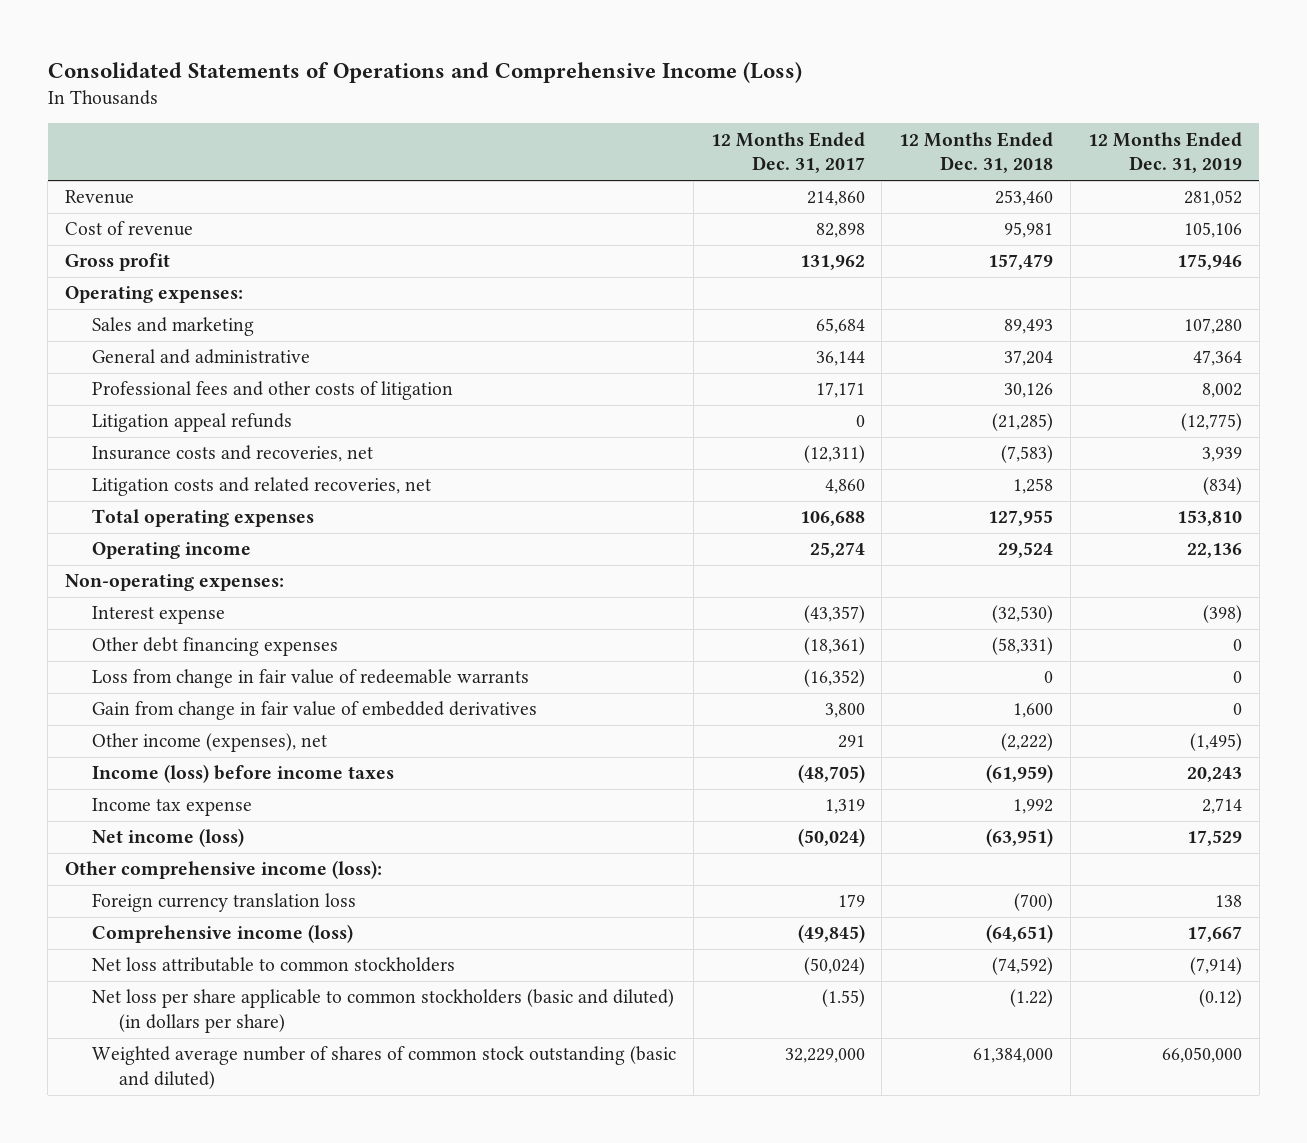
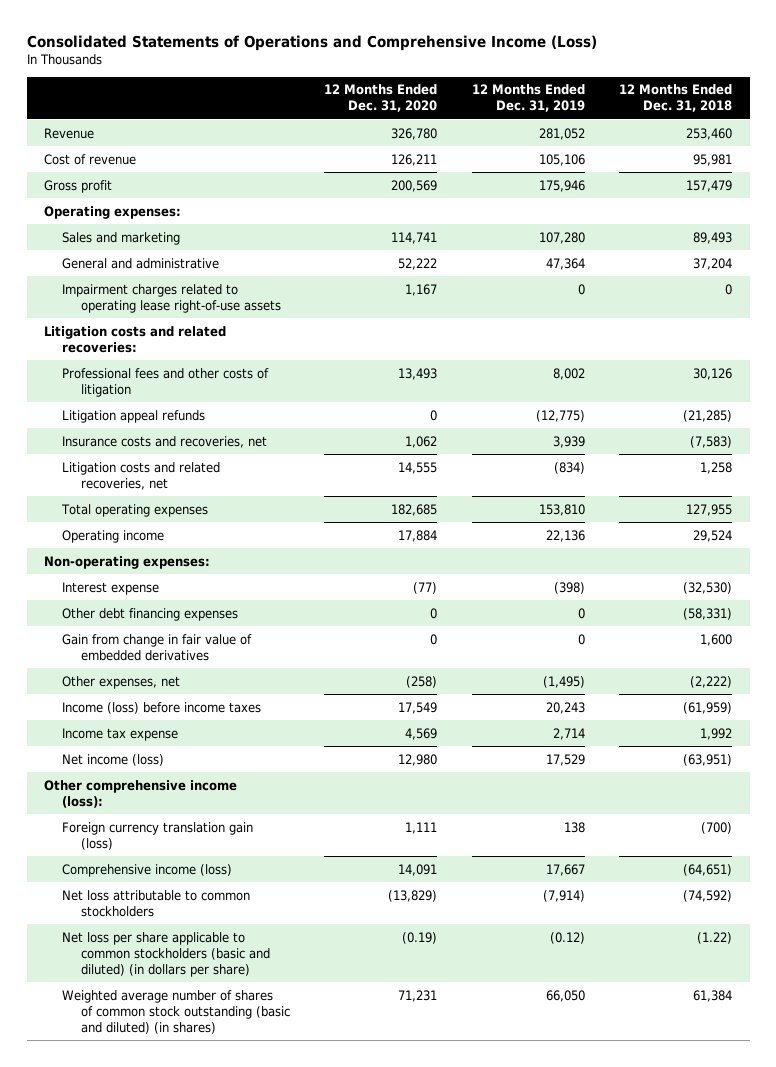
[710,131,865,174] 12 Months Ended Dec. 31, 2017 -> none
none -> [324,84,438,113] 12 Months Ended Dec. 31, 2020
none -> [62,283,282,313] Impairment charges related to operating lease right-of-use assets
none -> [43,325,226,353] Litigation costs and related recoveries:
[91,669,529,689] Loss from change in fair value of redeemable warrants -> none
[91,733,327,753] Other income (expenses), net -> [62,675,181,689] Other expenses, net
[91,893,356,913] Foreign currency translation loss -> [62,821,254,850] Foreign currency translation gain (loss)
[91,1046,676,1089] Weighted average number of shares of common stock outstanding (basic and diluted) -> [62,989,291,1034] Weighted average number of shares of common stock outstanding (basic and diluted) (in shares)
[973,1048,1054,1064] 61,384,000 -> [693,989,733,1002] 61,384
[1161,1047,1242,1064] 66,050,000 -> [545,989,585,1002] 66,050

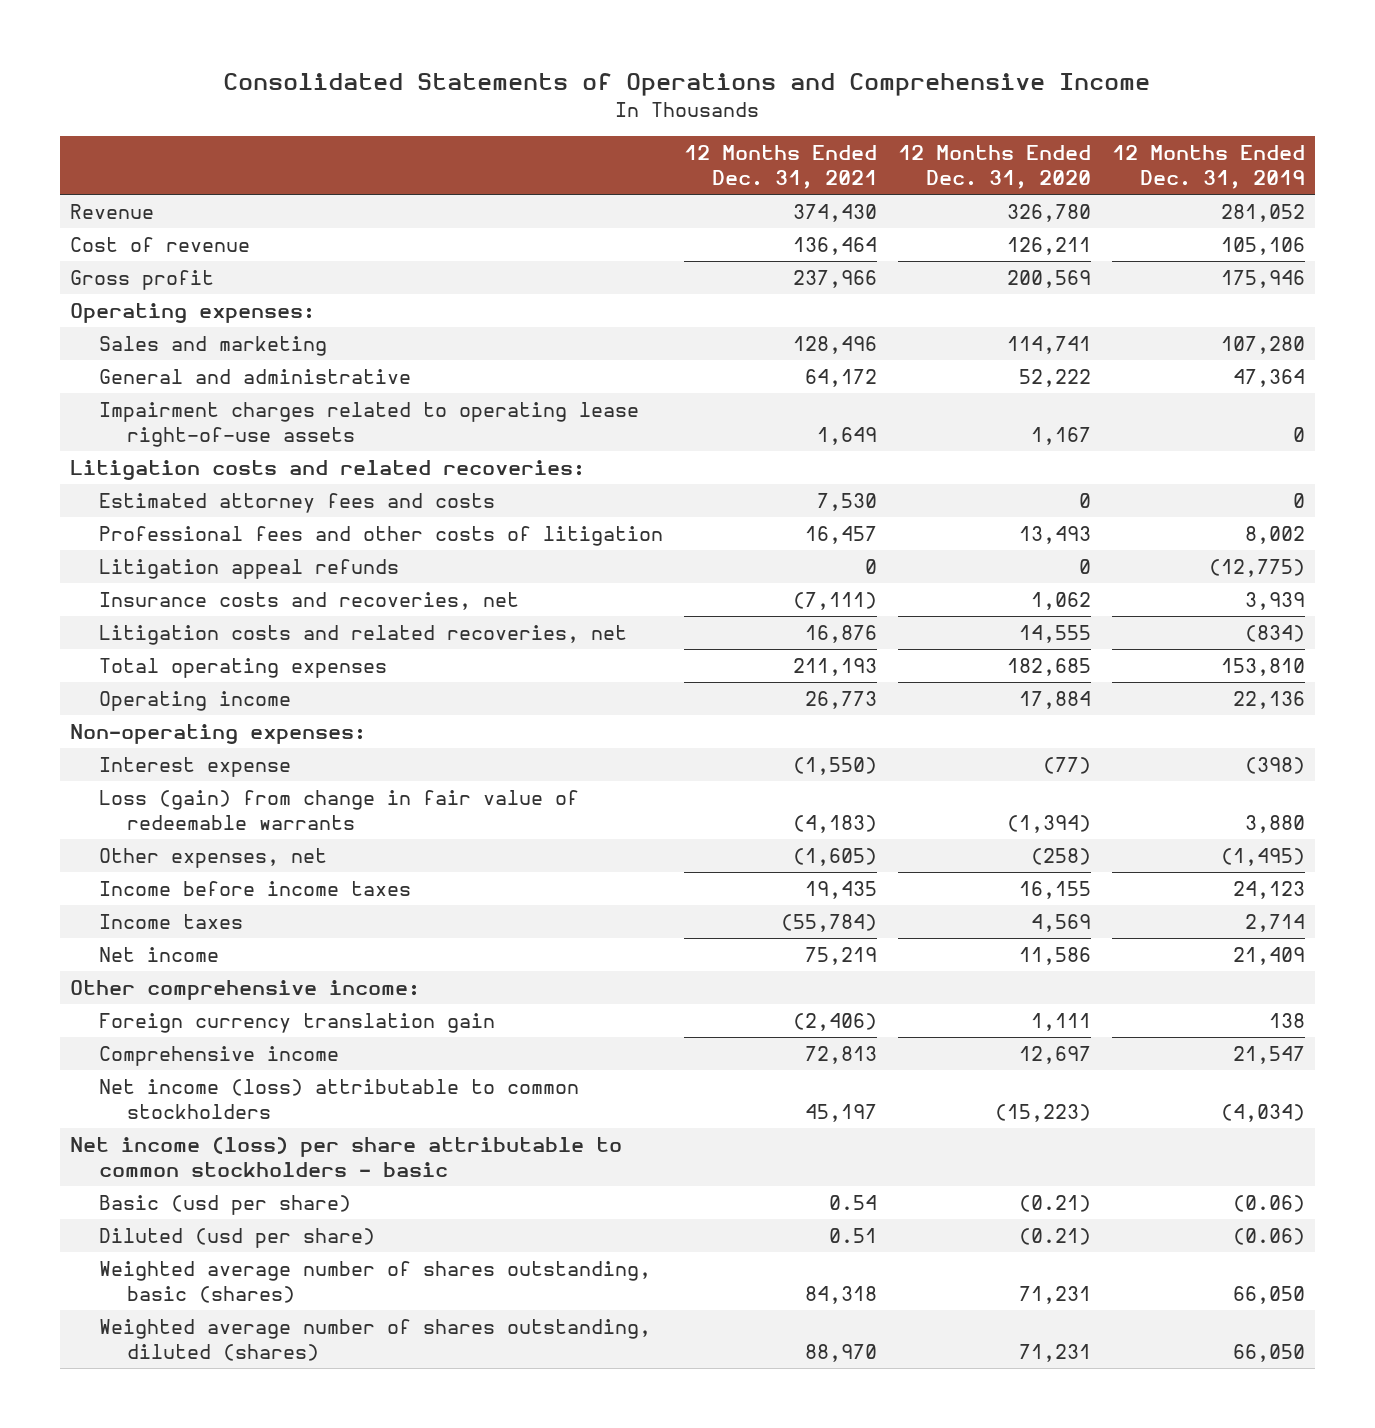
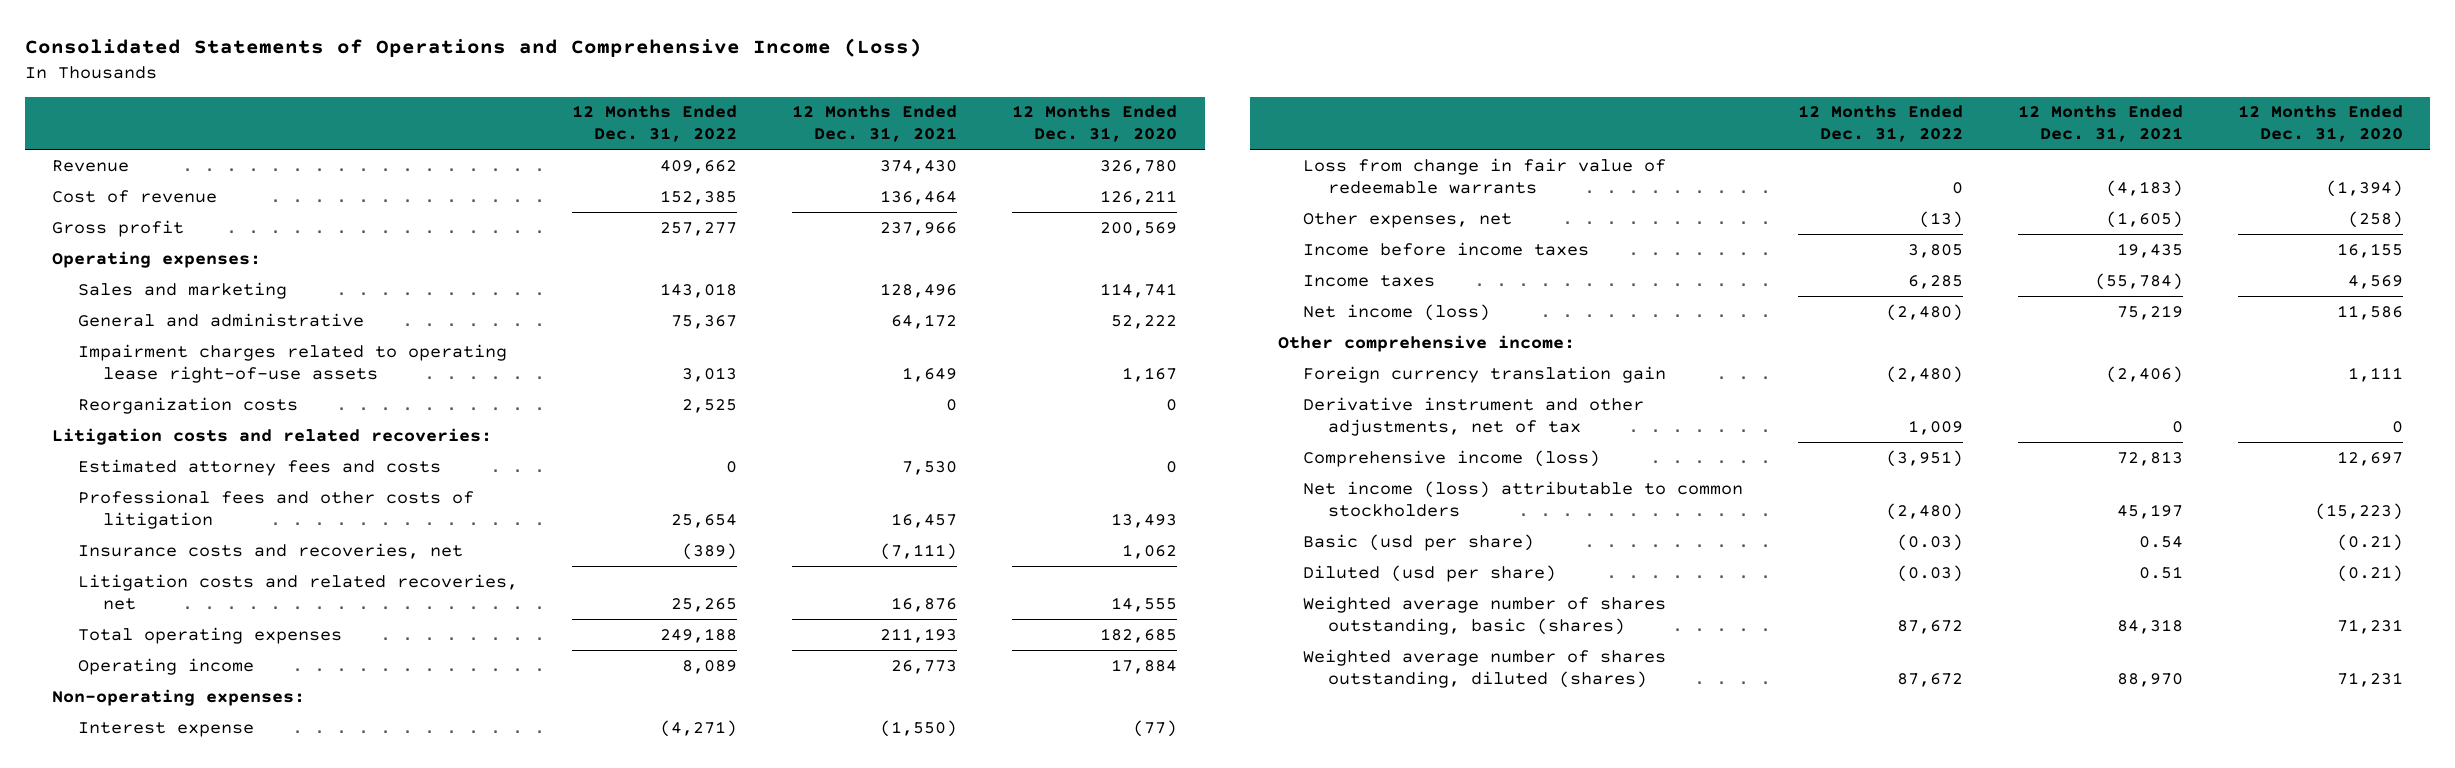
[223,73,1151,97] Consolidated Statements of Operations and Comprehensive Income -> [24,38,922,58] Consolidated Statements of Operations and Comprehensive Income (Loss)
[1111,145,1305,190] 12 Months Ended Dec. 31, 2019 -> none
none -> [572,105,738,143] 12 Months Ended Dec. 31, 2022
none -> [77,396,298,414] Reorganization costs
[98,559,399,580] Litigation appeal refunds -> none
[98,790,579,830] Loss (gain) from change in fair value of redeemable warrants -> [1303,157,1667,194] Loss from change in fair value of redeemable warrants
[98,947,219,963] Net income -> [1303,303,1491,321] Net income (loss)
none -> [1303,396,1645,436] Derivative instrument and other adjustments, net of tax
[98,1046,339,1067] Comprehensive income -> [1303,449,1601,467] Comprehensive income (loss)
[70,1137,623,1177] Net income (loss) per share attributable to common stockholders - basic -> none

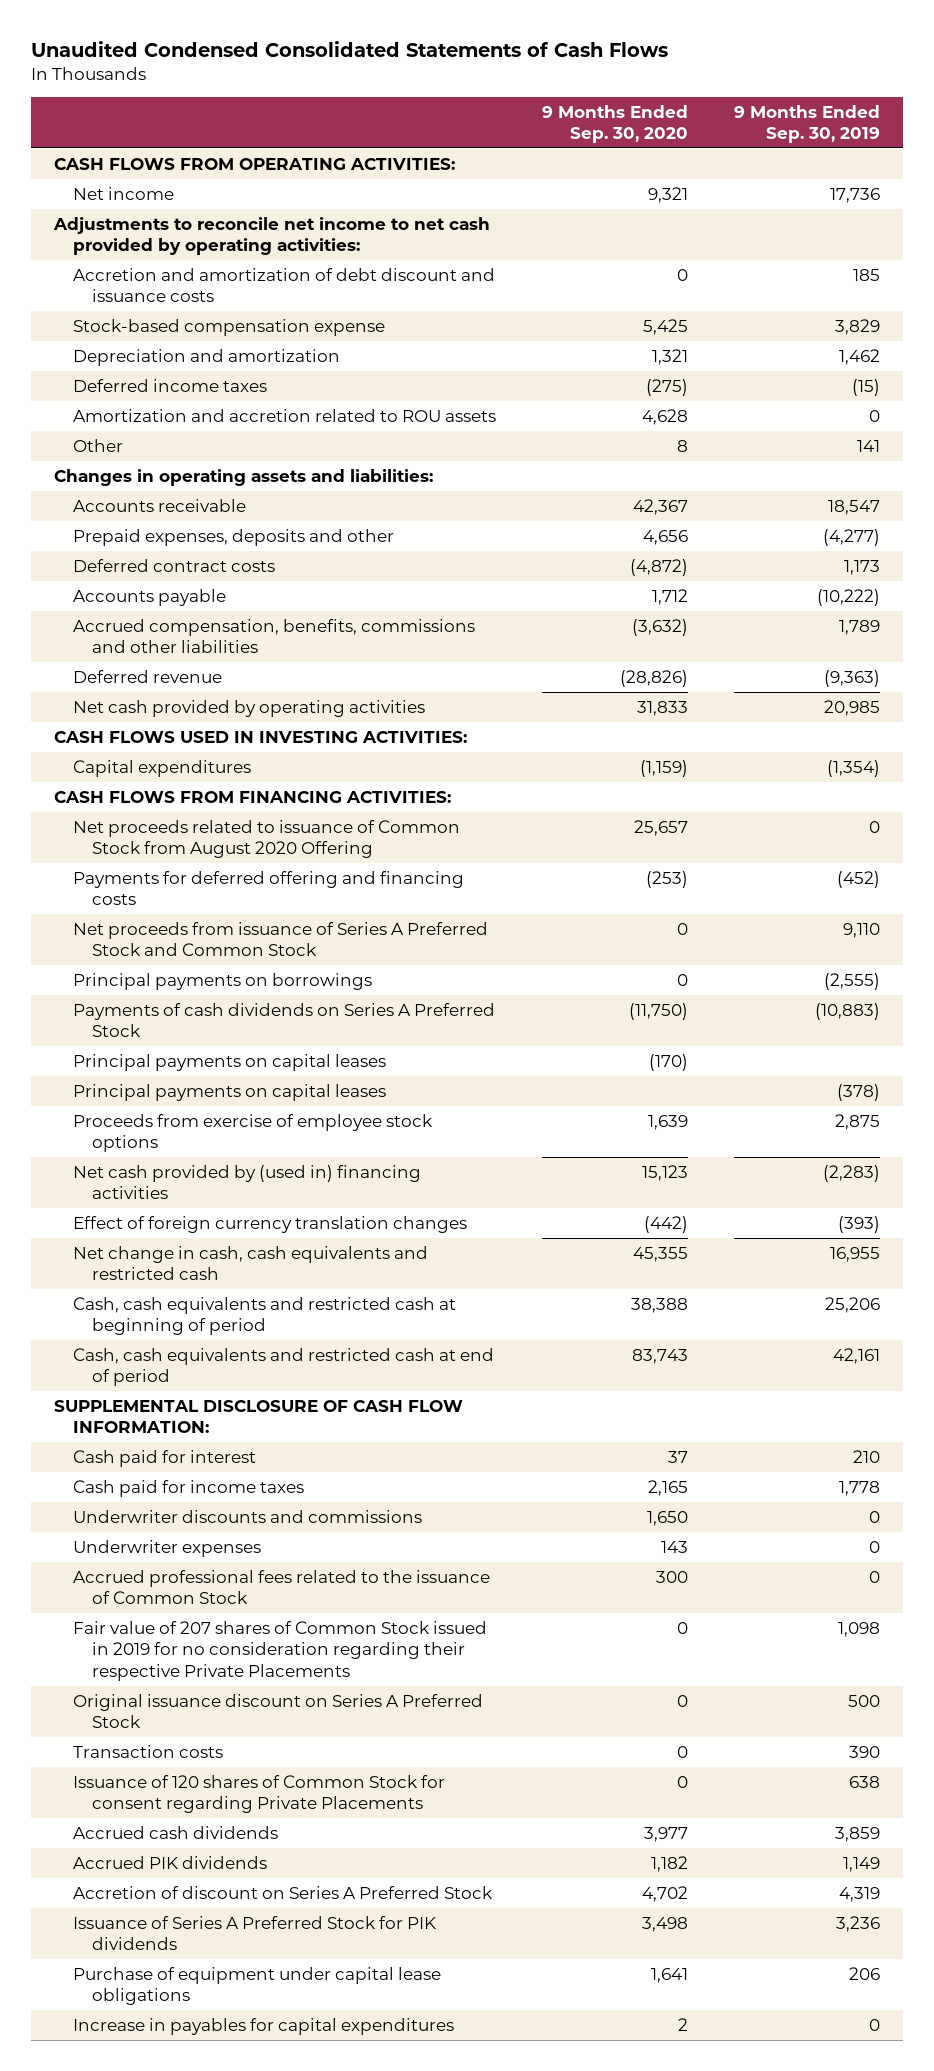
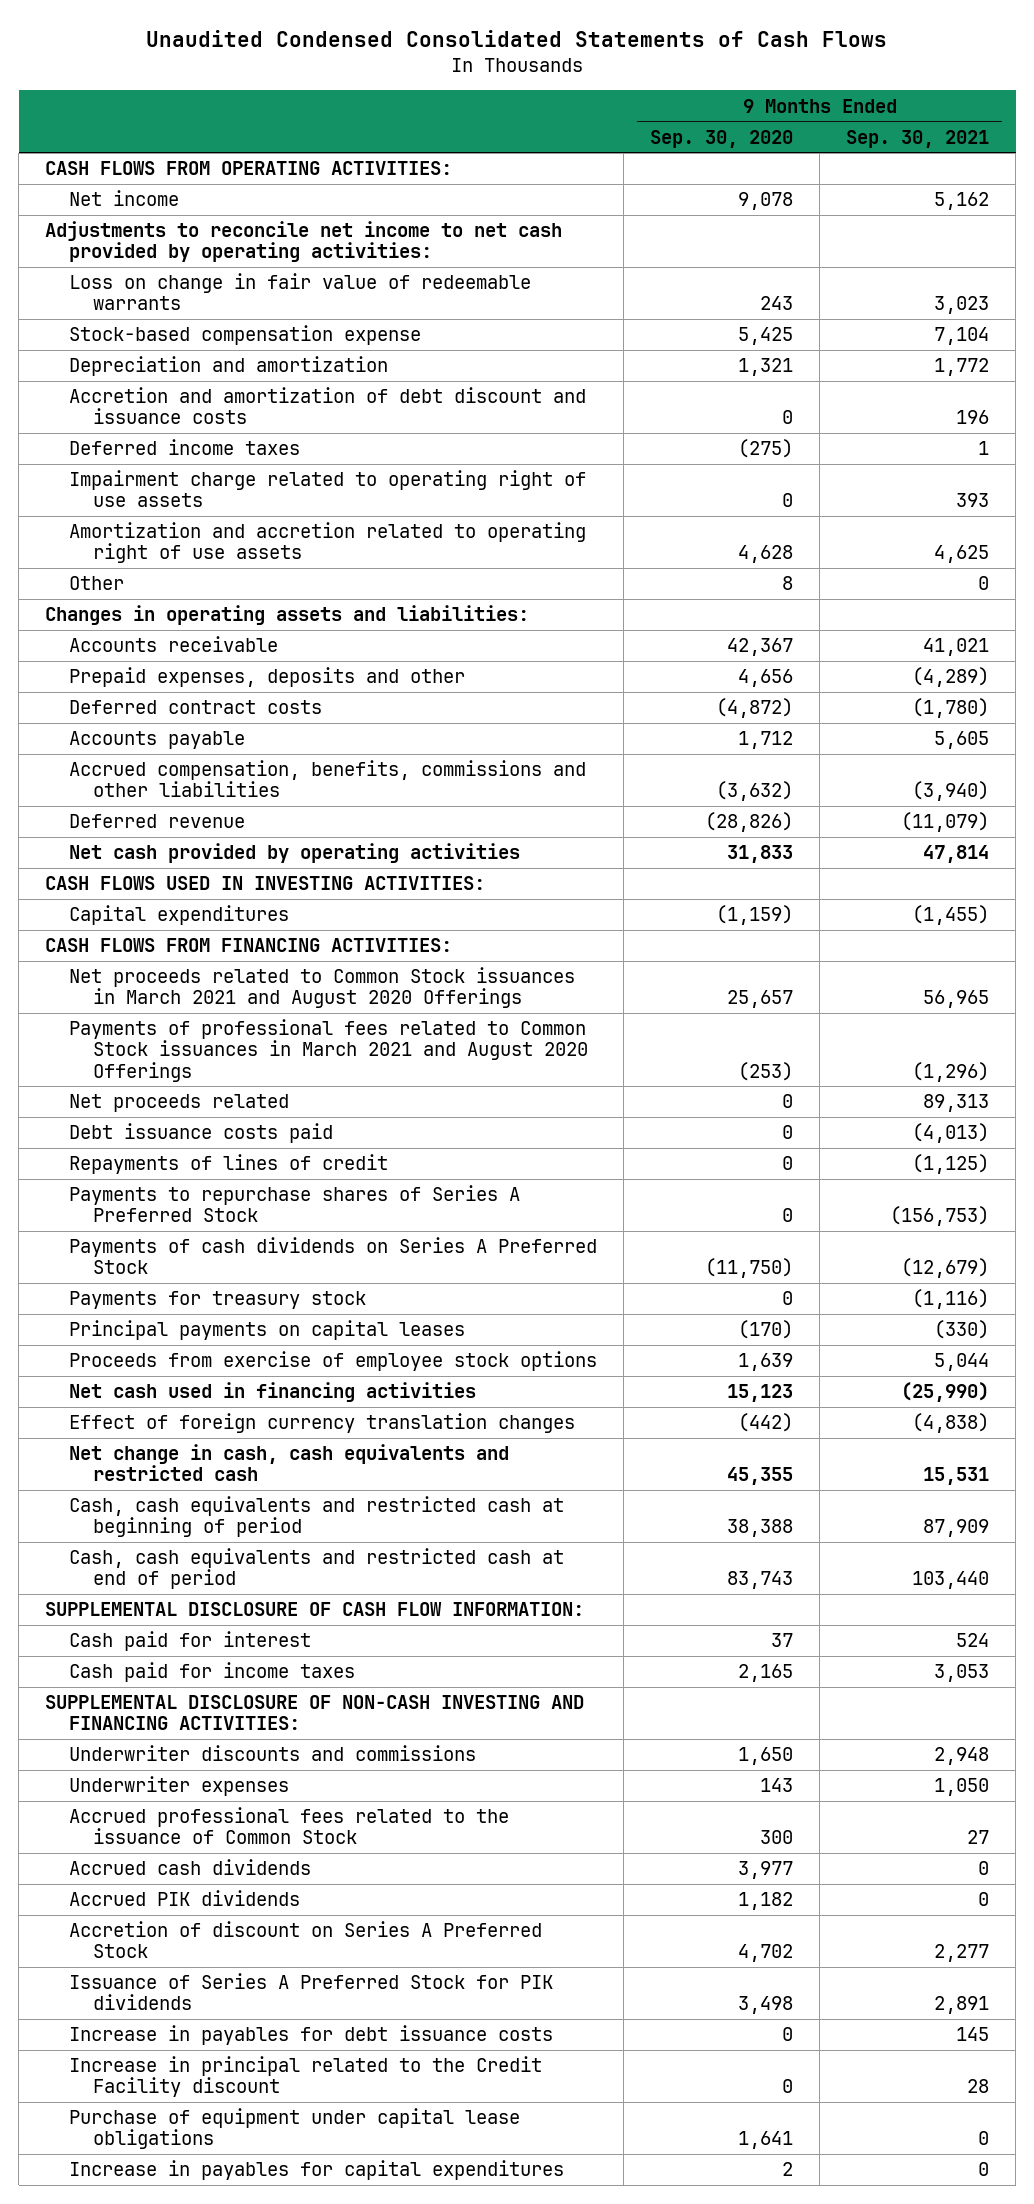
[734,104,881,143] 9 Months Ended Sep. 30, 2019 -> none
none -> [846,129,990,148] Sep. 30, 2021
[648,186,689,203] 9,321 -> [738,192,794,211] 9,078
none -> [69,273,532,311] Loss on change in fair value of redeemable warrants
[73,267,496,303] Accretion and amortization of debt discount and issuance costs -> [69,387,587,425] Accretion and amortization of debt discount and issuance costs
none -> [69,470,587,508] Impairment charge related to operating right of use assets
[73,408,497,422] Amortization and accretion related to ROU assets -> [69,522,587,564] Amortization and accretion related to operating right of use assets
[73,921,489,957] Net proceeds from issuance of Series A Preferred Stock and Common Stock -> none
[73,972,373,990] Principal payments on borrowings -> none
[73,819,461,859] Net proceeds related to issuance of Common Stock from August 2020 Offering -> [69,967,576,1009] Net proceeds related to Common Stock issuances in March 2021 and August 2020 Offerings
[73,870,465,906] Payments for deferred offering and financing costs -> [69,1019,588,1082] Payments of professional fees related to Common Stock issuances in March 2021 and August 2020 Offerings
none -> [69,1094,290,1113] Net proceeds related
none -> [69,1123,334,1144] Debt issuance costs paid
none -> [69,1154,389,1175] Repayments of lines of credit
none -> [69,1185,521,1223] Payments to repurchase shares of Series A Preferred Stock
none -> [69,1291,367,1310] Payments for treasury stock
[73,1083,387,1101] Principal payments on capital leases -> none
[73,1164,422,1200] Net cash provided by (used in) financing activities -> [69,1382,477,1403] Net cash used in financing activities
none -> [45,1695,585,1731] SUPPLEMENTAL DISCLOSURE OF NON-CASH INVESTING AND FINANCING ACTIVITIES:
[73,1620,488,1681] Fair value of 207 shares of Common Stock issued in 2019 for no consideration regarding their respective Private Placements -> none
[73,1693,484,1729] Original issuance discount on Series A Preferred Stock -> none
[73,1744,224,1758] Transaction costs -> none
[73,1774,446,1814] Issuance of 120 shares of Common Stock for consent regarding Private Placements -> none
none -> [69,2025,554,2046] Increase in payables for debt issuance costs
none -> [69,2056,543,2098] Increase in principal related to the Credit Facility discount

